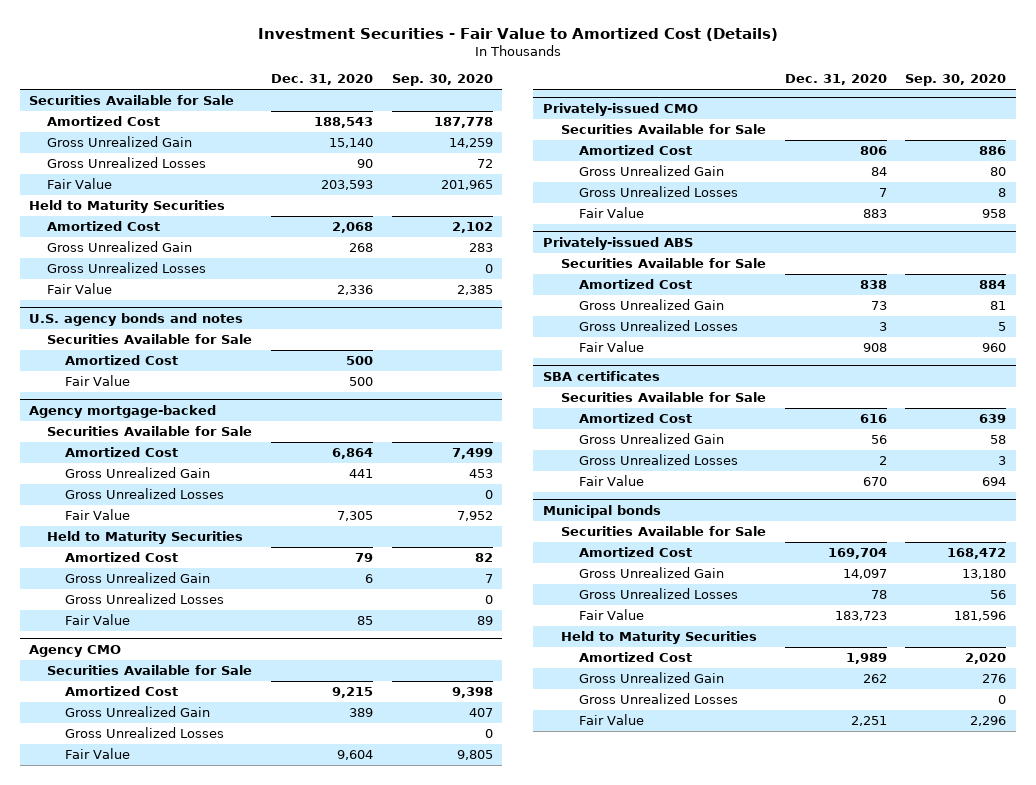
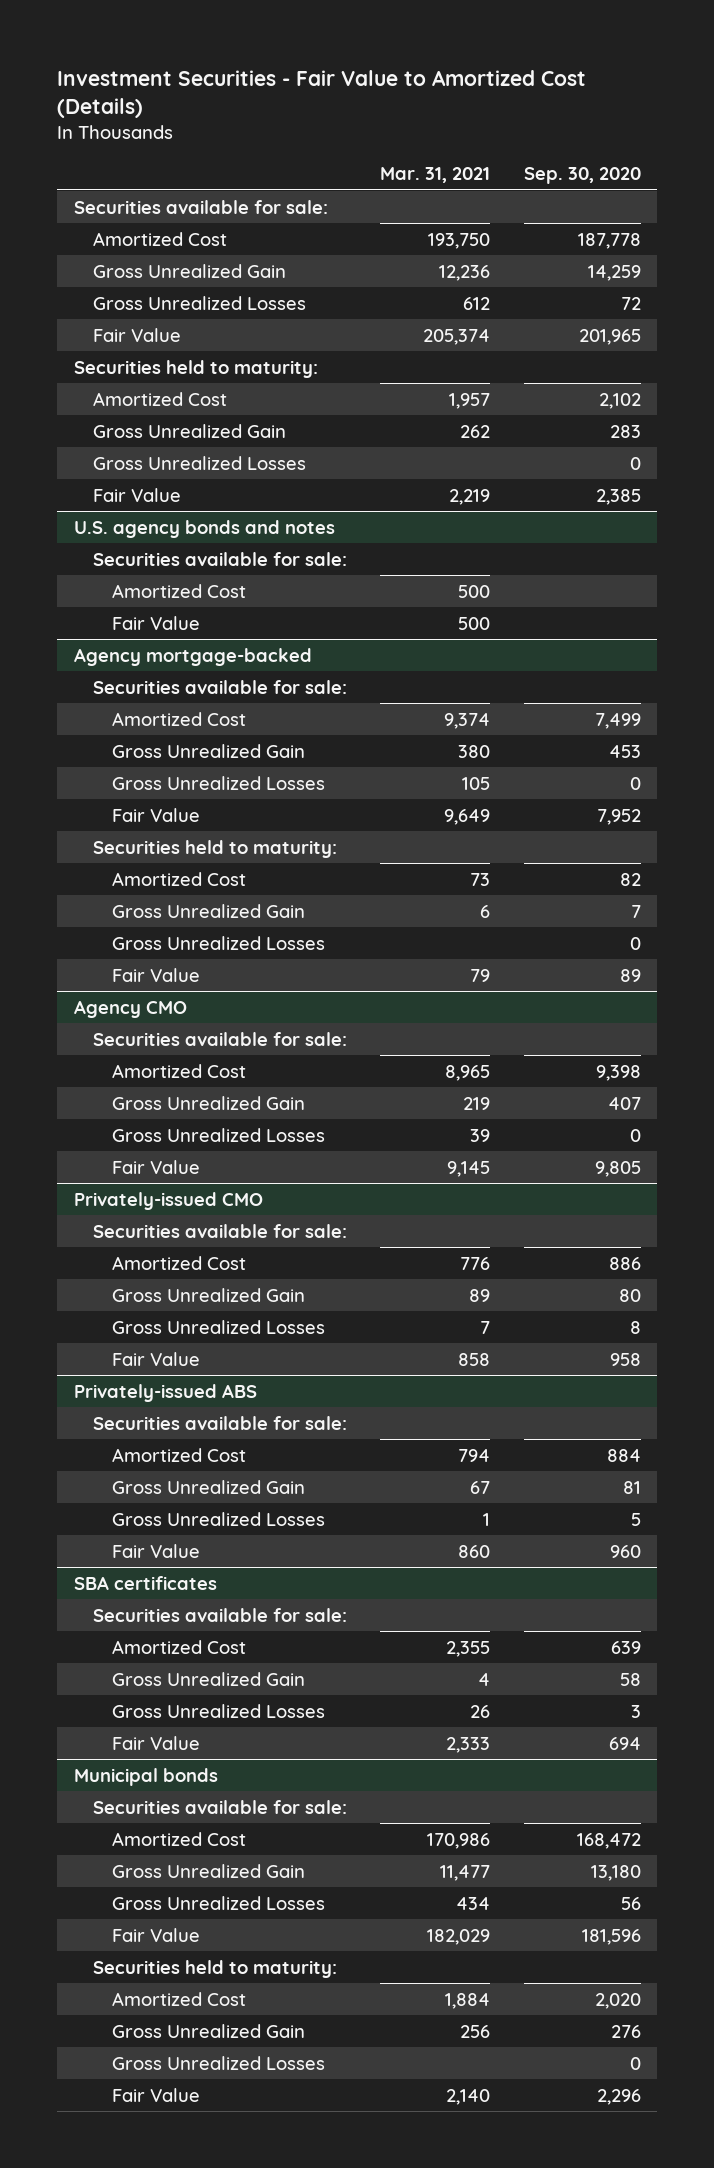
[270,74,373,86] Dec. 31, 2020 -> none
none -> [380,166,491,183] Mar. 31, 2021
[29,94,235,105] Securities Available for Sale -> [73,199,328,214] Securities available for sale:
[29,199,226,213] Held to Maturity Securities -> [73,359,318,378] Securities held to maturity:
[47,333,253,344] Securities Available for Sale -> [92,551,347,566] Securities available for sale:
[47,425,253,436] Securities Available for Sale -> [92,679,347,694] Securities available for sale:
[47,530,244,544] Held to Maturity Securities -> [92,839,337,858] Securities held to maturity:
[47,664,253,675] Securities Available for Sale -> [92,1031,347,1046] Securities available for sale:
[560,123,766,134] Securities Available for Sale -> [92,1223,347,1238] Securities available for sale:
[560,257,766,268] Securities Available for Sale -> [92,1415,347,1430] Securities available for sale:
[560,391,766,402] Securities Available for Sale -> [92,1607,347,1622] Securities available for sale:
[560,525,766,536] Securities Available for Sale -> [92,1799,347,1814] Securities available for sale:
[560,630,757,644] Held to Maturity Securities -> [92,1959,337,1978] Securities held to maturity:

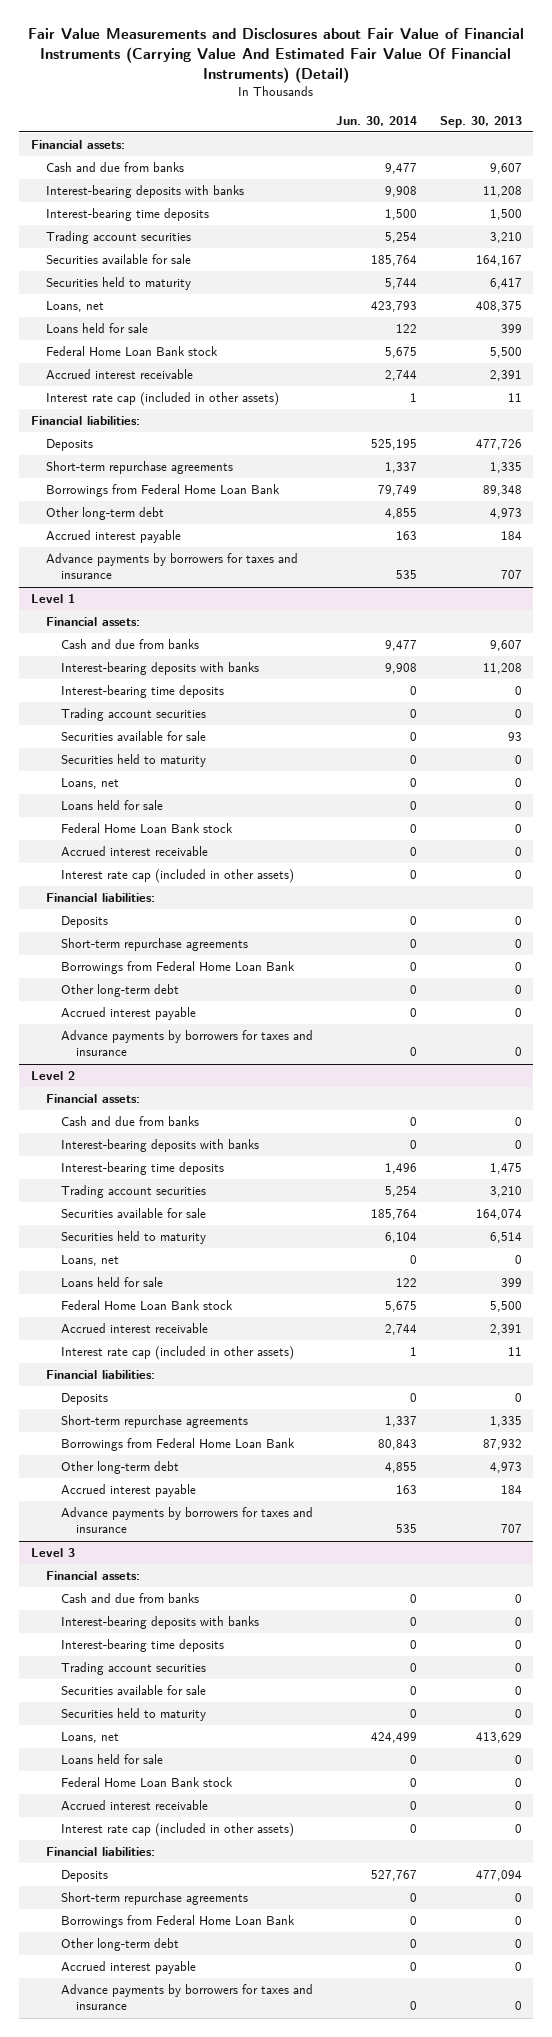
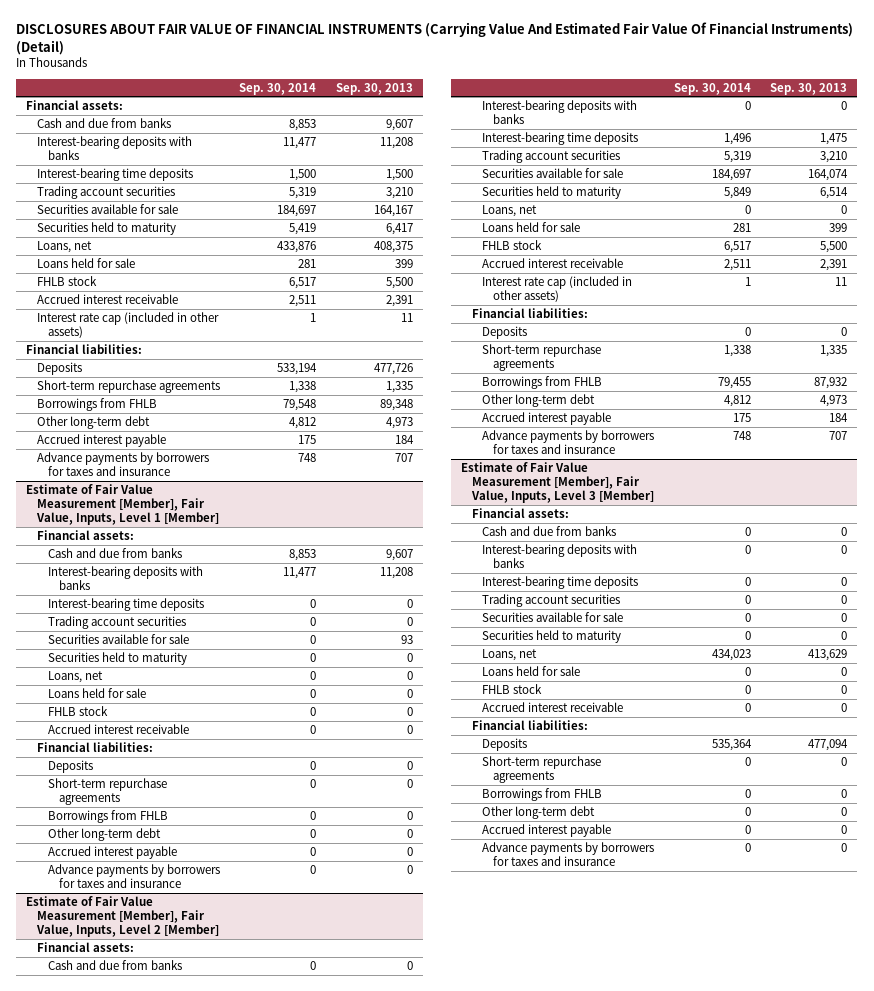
[28,27,525,83] Fair Value Measurements and Disclosures about Fair Value of Financial Instruments (Carrying Value And Estimated Fair Value Of Financial Instruments) (Detail) -> [16,22,854,55] DISCLOSURES ABOUT FAIR VALUE OF FINANCIAL INSTRUMENTS (Carrying Value And Estimated Fair Value Of Financial Instruments) (Detail)
[335,115,417,126] Jun. 30, 2014 -> none
none -> [239,82,317,95] Sep. 30, 2014
[45,346,218,357] Federal Home Loan Bank stock -> [37,276,98,287] FHLB stock
[45,484,280,498] Borrowings from Federal Home Loan Bank -> [37,398,158,412] Borrowings from FHLB
[30,594,75,604] Level 1 -> none
none -> [26,484,220,526] Estimate of Fair Value Measurement [Member], Fair Value, Inputs, Level 1 [Member]
[60,823,233,834] Federal Home Loan Bank stock -> [47,706,108,717] FHLB stock
[60,869,294,884] Interest rate cap (included in other assets) -> none
[60,961,295,975] Borrowings from Federal Home Loan Bank -> [47,810,168,824] Borrowings from FHLB
[30,1071,75,1081] Level 2 -> none
none -> [26,896,220,938] Estimate of Fair Value Measurement [Member], Fair Value, Inputs, Level 2 [Member]
[60,1300,233,1311] Federal Home Loan Bank stock -> [482,240,543,251] FHLB stock
[60,1438,295,1452] Borrowings from Federal Home Loan Bank -> [482,376,603,390] Borrowings from FHLB
[30,1548,75,1558] Level 3 -> none
none -> [460,462,654,504] Estimate of Fair Value Measurement [Member], Fair Value, Inputs, Level 3 [Member]
[60,1777,233,1788] Federal Home Loan Bank stock -> [482,684,543,695] FHLB stock
[60,1823,294,1838] Interest rate cap (included in other assets) -> none
[60,1915,295,1929] Borrowings from Federal Home Loan Bank -> [482,788,603,802] Borrowings from FHLB

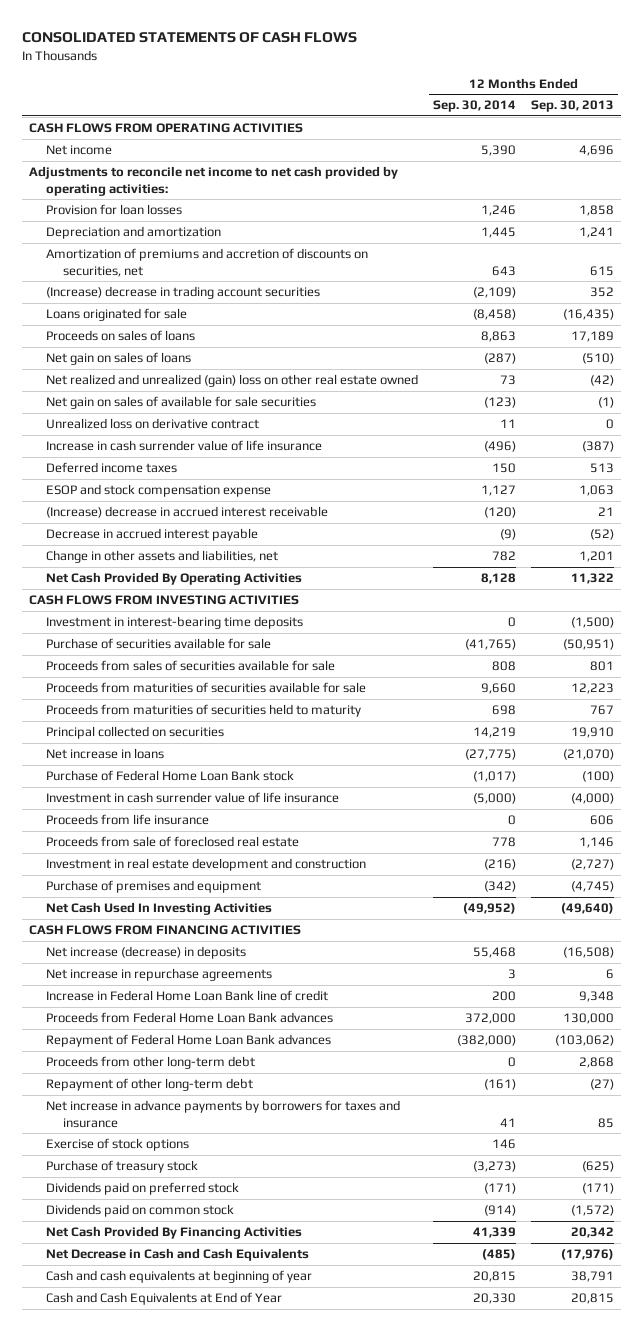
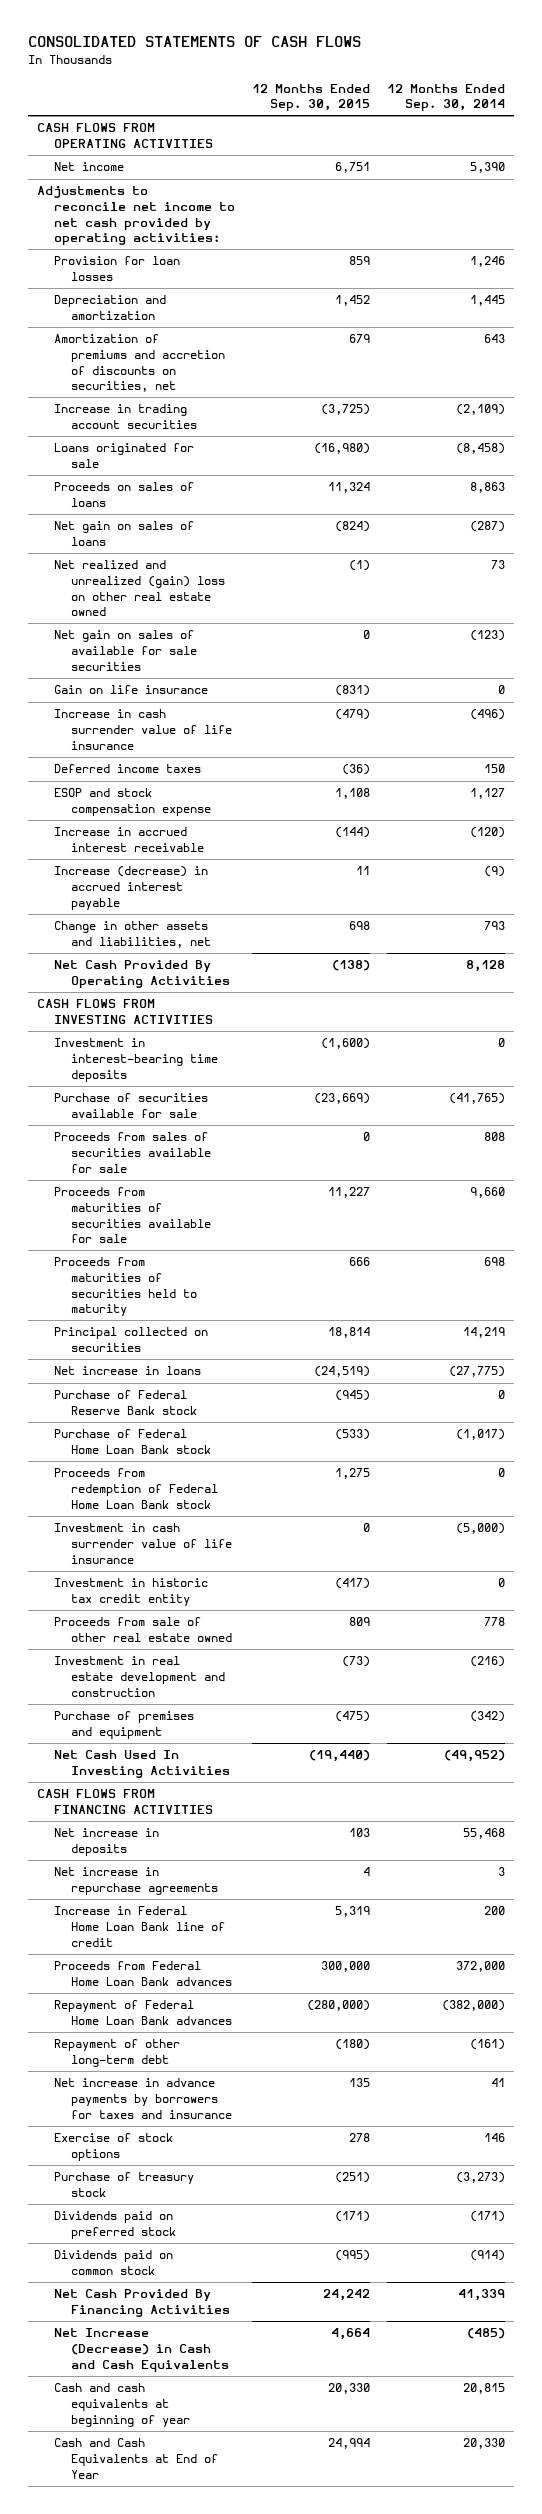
[530,100,614,113] Sep. 30, 2013 -> none
none -> [251,83,370,112] 12 Months Ended Sep. 30, 2015
[46,286,321,300] (Increase) decrease in trading account securities -> [53,404,197,430] Increase in trading account securities
[46,418,260,430] Unrealized loss on derivative contract -> none
none -> [53,685,208,695] Gain on life insurance
[46,506,329,519] (Increase) decrease in accrued interest receivable -> [53,827,204,853] Increase in accrued interest receivable
[46,528,259,542] Decrease in accrued interest payable -> [53,866,208,910] Increase (decrease) in accrued interest payable
[492,551,517,562] 782 -> [484,921,506,931] 793
none -> [53,1390,197,1416] Purchase of Federal Reserve Bank stock
none -> [53,1468,218,1509] Proceeds from redemption of Federal Home Loan Bank stock
[46,814,210,826] Proceeds from life insurance -> none
none -> [53,1578,208,1607] Investment in historic tax credit entity
[46,836,300,848] Proceeds from sale of foreclosed real estate -> [53,1617,232,1643] Proceeds from sale of other real estate owned
[46,946,247,960] Net increase (decrease) in deposits -> [53,1828,159,1857] Net increase in deposits
[46,1056,256,1070] Proceeds from other long-term debt -> none
[46,1248,310,1262] Net Decrease in Cash and Cash Equivalents -> [53,2328,229,2372] Net Increase (Decrease) in Cash and Cash Equivalents

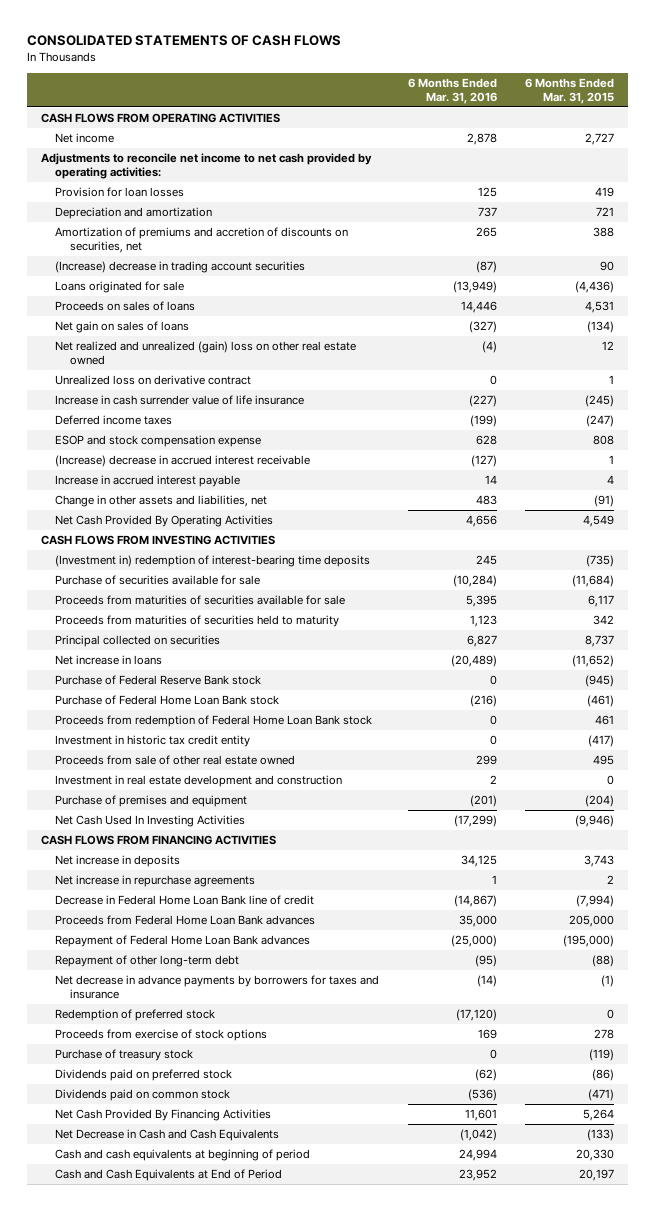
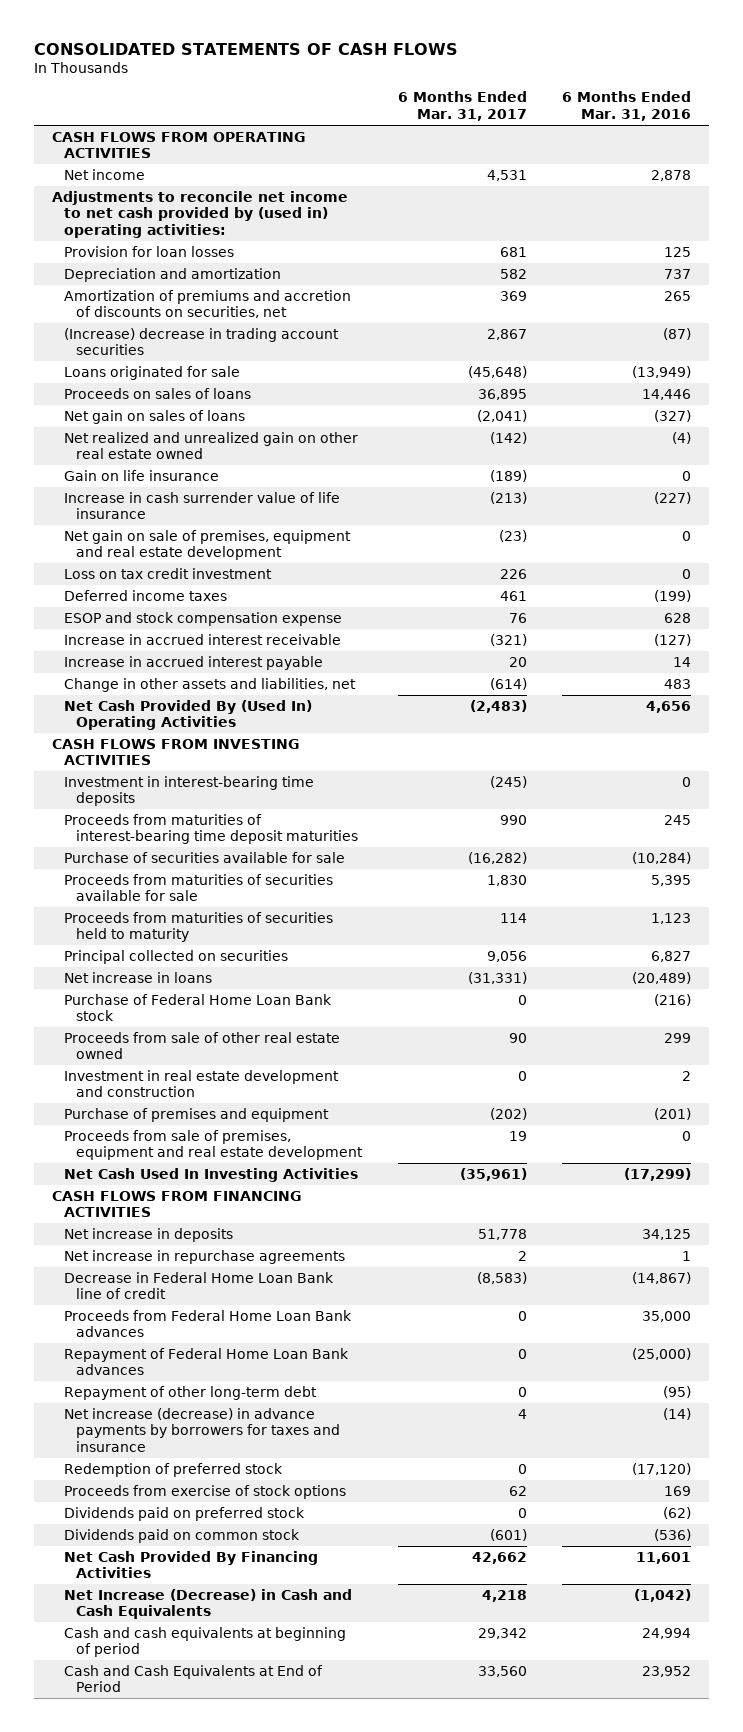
[524,77,614,104] 6 Months Ended Mar. 31, 2015 -> none
none -> [397,91,527,122] 6 Months Ended Mar. 31, 2017
[41,152,373,180] Adjustments to reconcile net income to net cash provided by operating activities: -> [52,190,349,238] Adjustments to reconcile net income to net cash provided by (used in) operating activities:
[55,374,252,385] Unrealized loss on derivative contract -> none
[55,340,357,366] Net realized and unrealized (gain) loss on other real estate owned -> [63,431,358,460] Net realized and unrealized gain on other real estate owned
none -> [63,469,219,481] Gain on life insurance
none -> [63,529,351,561] Net gain on sale of premises, equipment and real estate development
none -> [63,567,272,579] Loss on tax credit investment
[55,454,311,467] (Increase) decrease in accrued interest receivable -> [63,633,341,645] Increase in accrued interest receivable
[55,514,274,527] Net Cash Provided By Operating Activities -> [63,699,312,731] Net Cash Provided By (Used In) Operating Activities
[55,554,371,567] (Investment in) redemption of interest-bearing time deposits -> [63,775,314,807] Investment in interest-bearing time deposits
[475,554,497,565] 245 -> [682,776,692,787] 0
none -> [63,813,358,845] Proceeds from maturities of interest-bearing time deposit maturities
[55,674,262,685] Purchase of Federal Reserve Bank stock -> none
[55,714,373,727] Proceeds from redemption of Federal Home Loan Bank stock -> none
[55,734,251,747] Investment in historic tax credit entity -> none
none -> [63,1129,363,1161] Proceeds from sale of premises, equipment and real estate development
[55,974,380,1000] Net decrease in advance payments by borrowers for taxes and insurance -> [63,1407,340,1452] Net increase (decrease) in advance payments by borrowers for taxes and insurance
[55,1048,194,1061] Purchase of treasury stock -> none
[55,1128,280,1141] Net Decrease in Cash and Cash Equivalents -> [63,1588,352,1620] Net Increase (Decrease) in Cash and Cash Equivalents

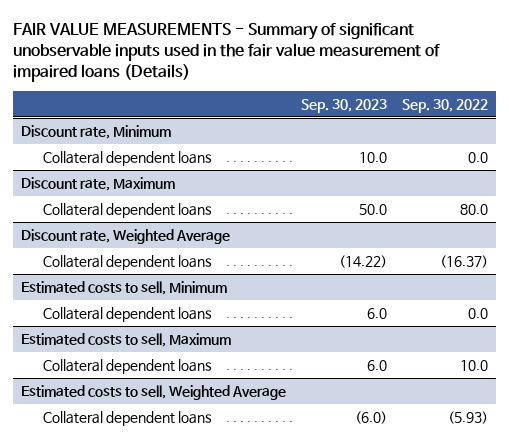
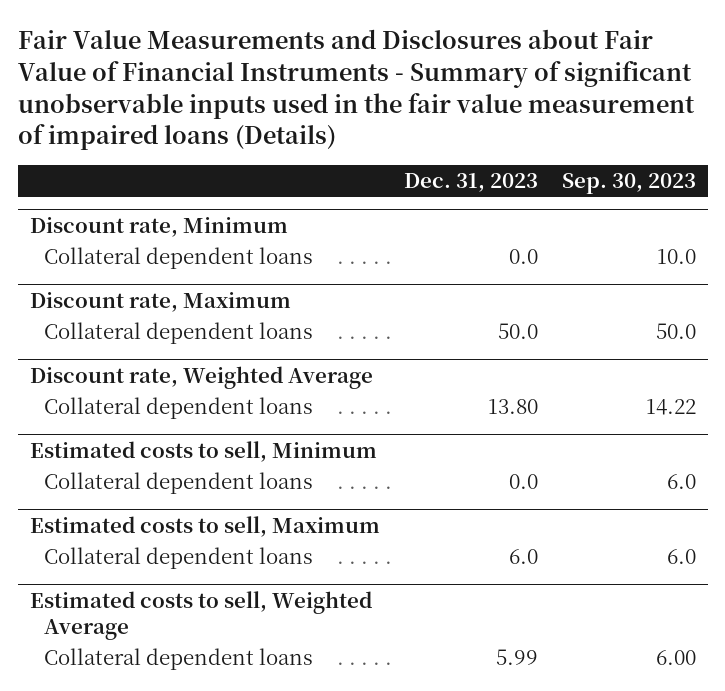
[13,22,441,83] FAIR VALUE MEASUREMENTS - Summary of significant unobservable inputs used in the fair value measurement of impaired loans (Details) -> [17,29,695,151] Fair Value Measurements and Disclosures about Fair Value of Financial Instruments - Summary of significant unobservable inputs used in the fair value measurement of impaired loans (Details)
[402,98,489,113] Sep. 30, 2022 -> none
none -> [403,173,538,193] Dec. 31, 2023
[339,254,388,268] (14.22) -> [645,399,696,416] 14.22
[355,410,388,424] (6.0) -> [655,650,696,666] 6.00

